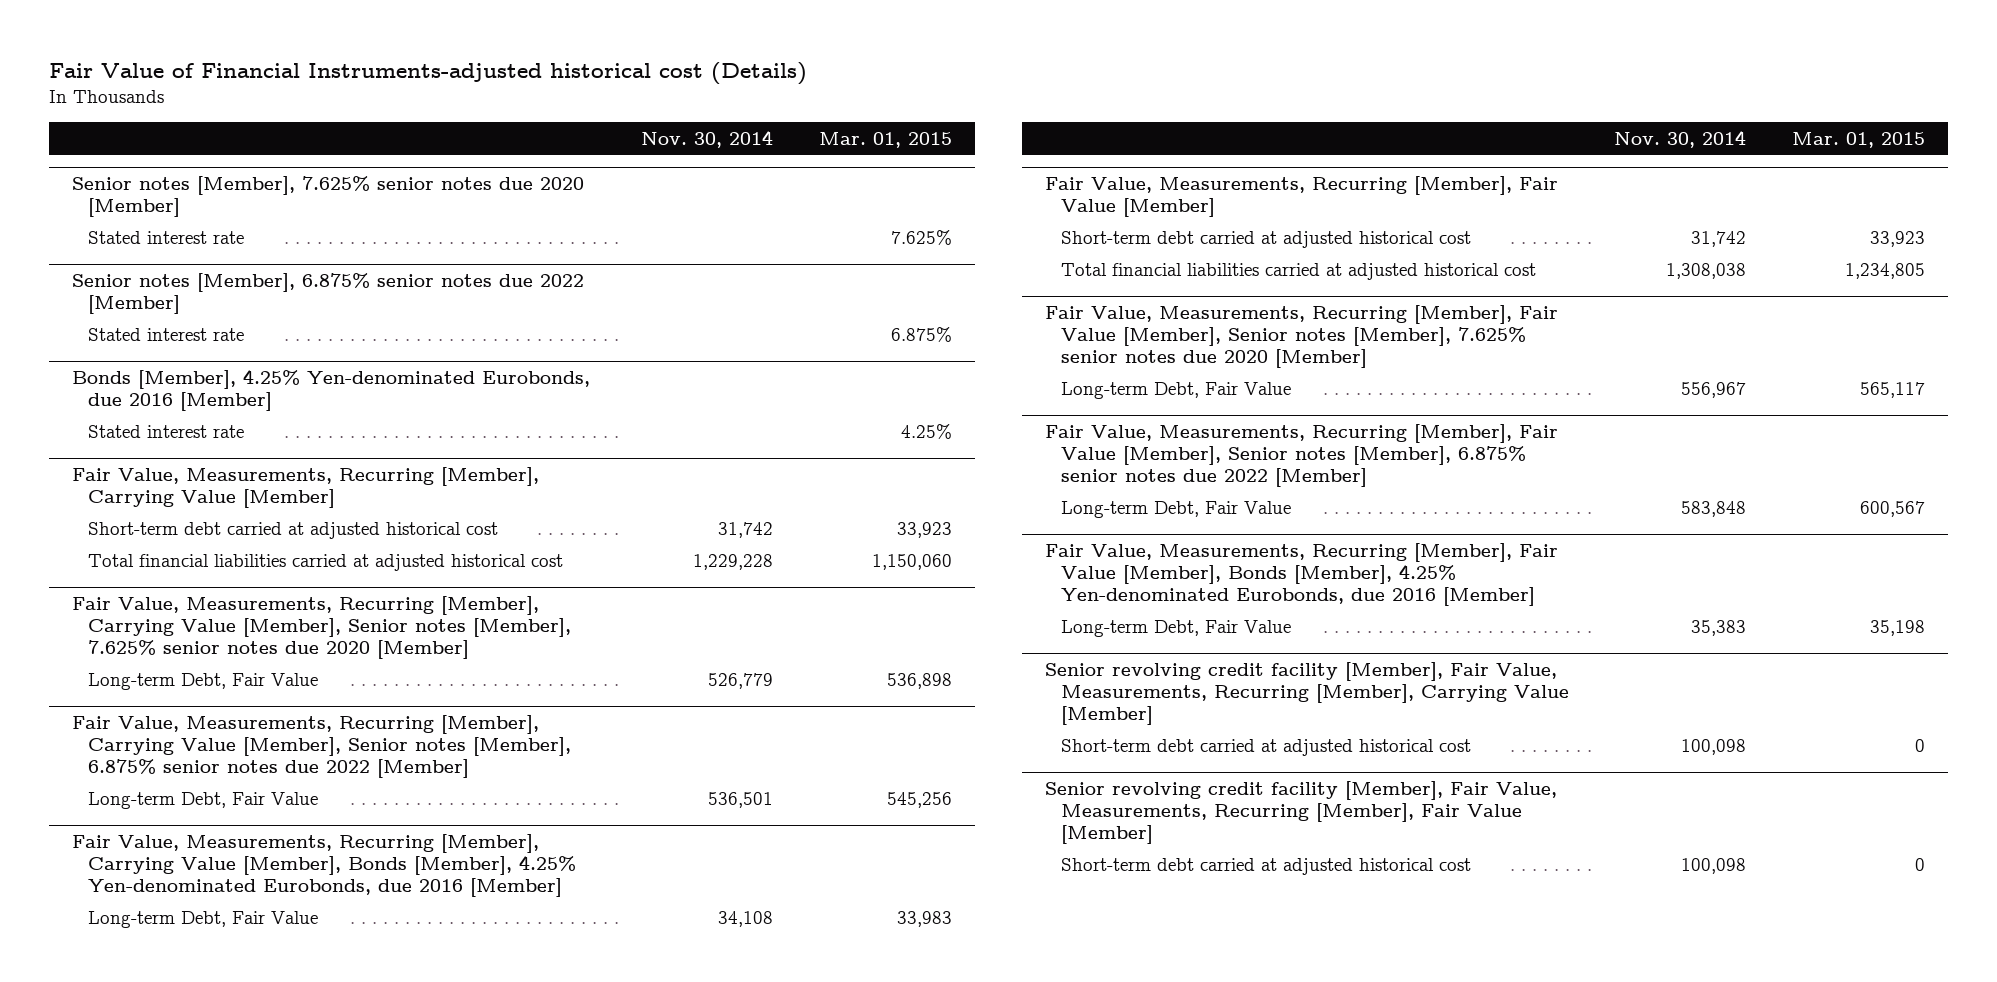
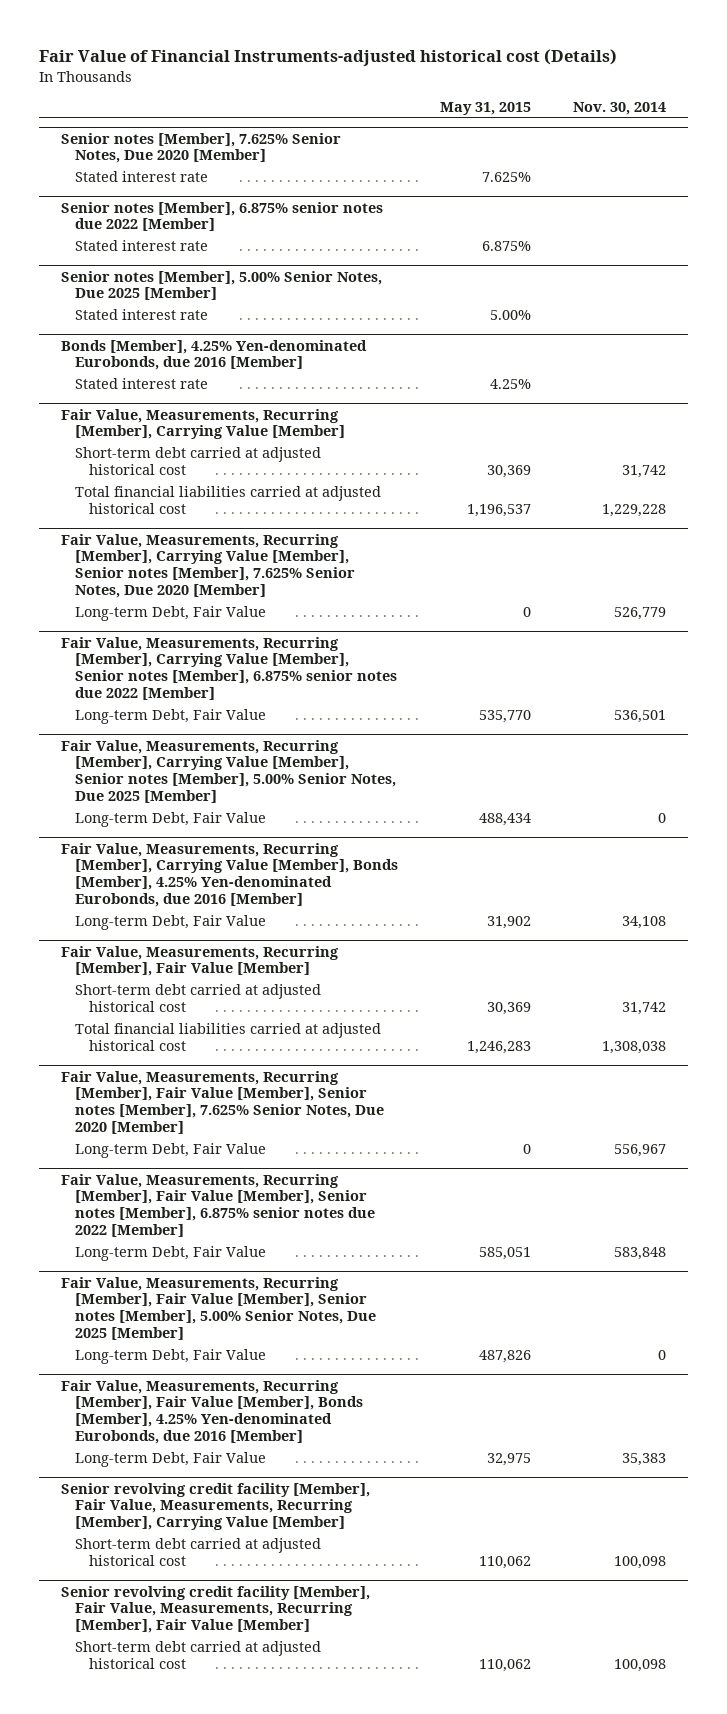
[819,131,953,148] Mar. 01, 2015 -> none
none -> [440,102,532,116] May 31, 2015
[71,175,584,217] Senior notes [Member], 7.625% senior notes due 2020 [Member] -> [60,132,341,164] Senior notes [Member], 7.625% Senior Notes, Due 2020 [Member]
none -> [60,270,382,301] Senior notes [Member], 5.00% Senior Notes, Due 2025 [Member]
none -> [74,309,208,321] Stated interest rate
[71,595,571,659] Fair Value, Measurements, Recurring [Member], Carrying Value [Member], Senior notes [Member], 7.625% senior notes due 2020 [Member] -> [60,533,355,599] Fair Value, Measurements, Recurring [Member], Carrying Value [Member], Senior notes [Member], 7.625% Senior Notes, Due 2020 [Member]
none -> [60,739,396,804] Fair Value, Measurements, Recurring [Member], Carrying Value [Member], Senior notes [Member], 5.00% Senior Notes, Due 2025 [Member]
none -> [74,812,266,828] Long-term Debt, Fair Value
[1044,304,1558,368] Fair Value, Measurements, Recurring [Member], Fair Value [Member], Senior notes [Member], 7.625% senior notes due 2020 [Member] -> [60,1070,384,1135] Fair Value, Measurements, Recurring [Member], Fair Value [Member], Senior notes [Member], 7.625% Senior Notes, Due 2020 [Member]
none -> [60,1276,376,1341] Fair Value, Measurements, Recurring [Member], Fair Value [Member], Senior notes [Member], 5.00% Senior Notes, Due 2025 [Member]
none -> [74,1349,266,1365] Long-term Debt, Fair Value

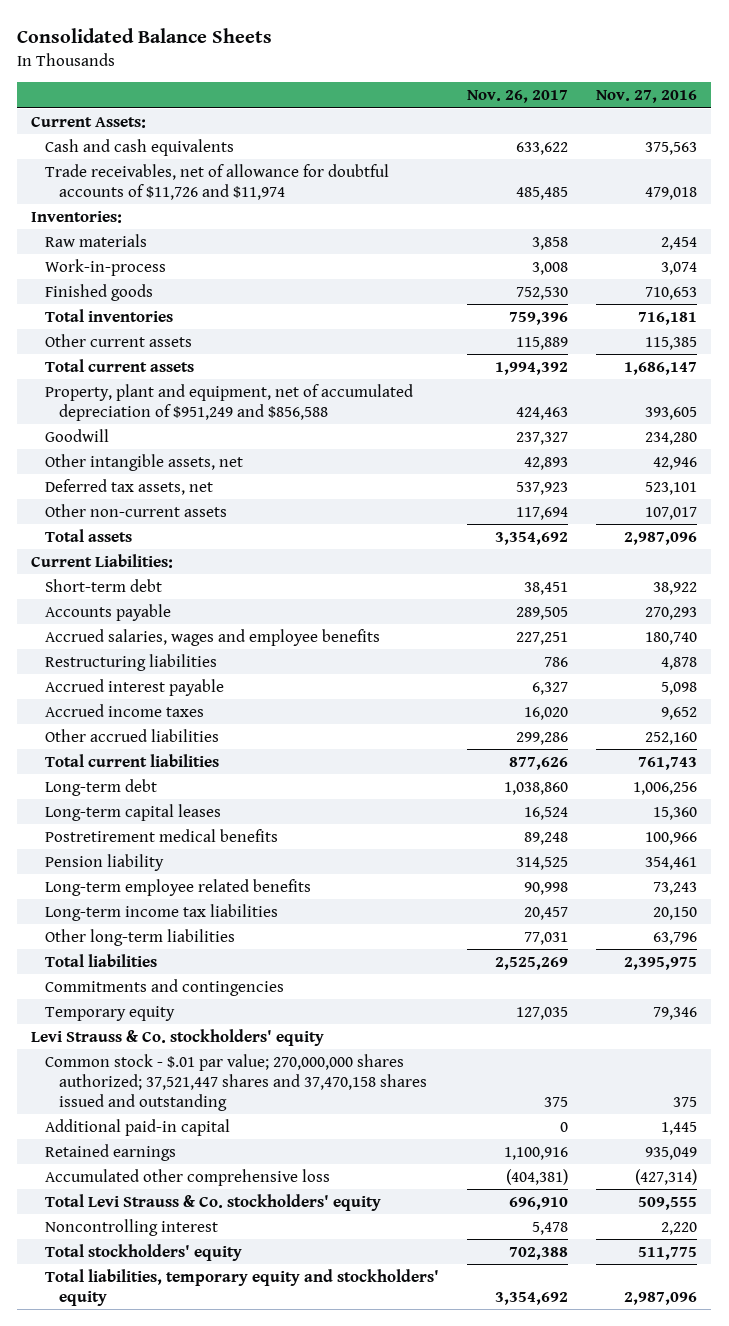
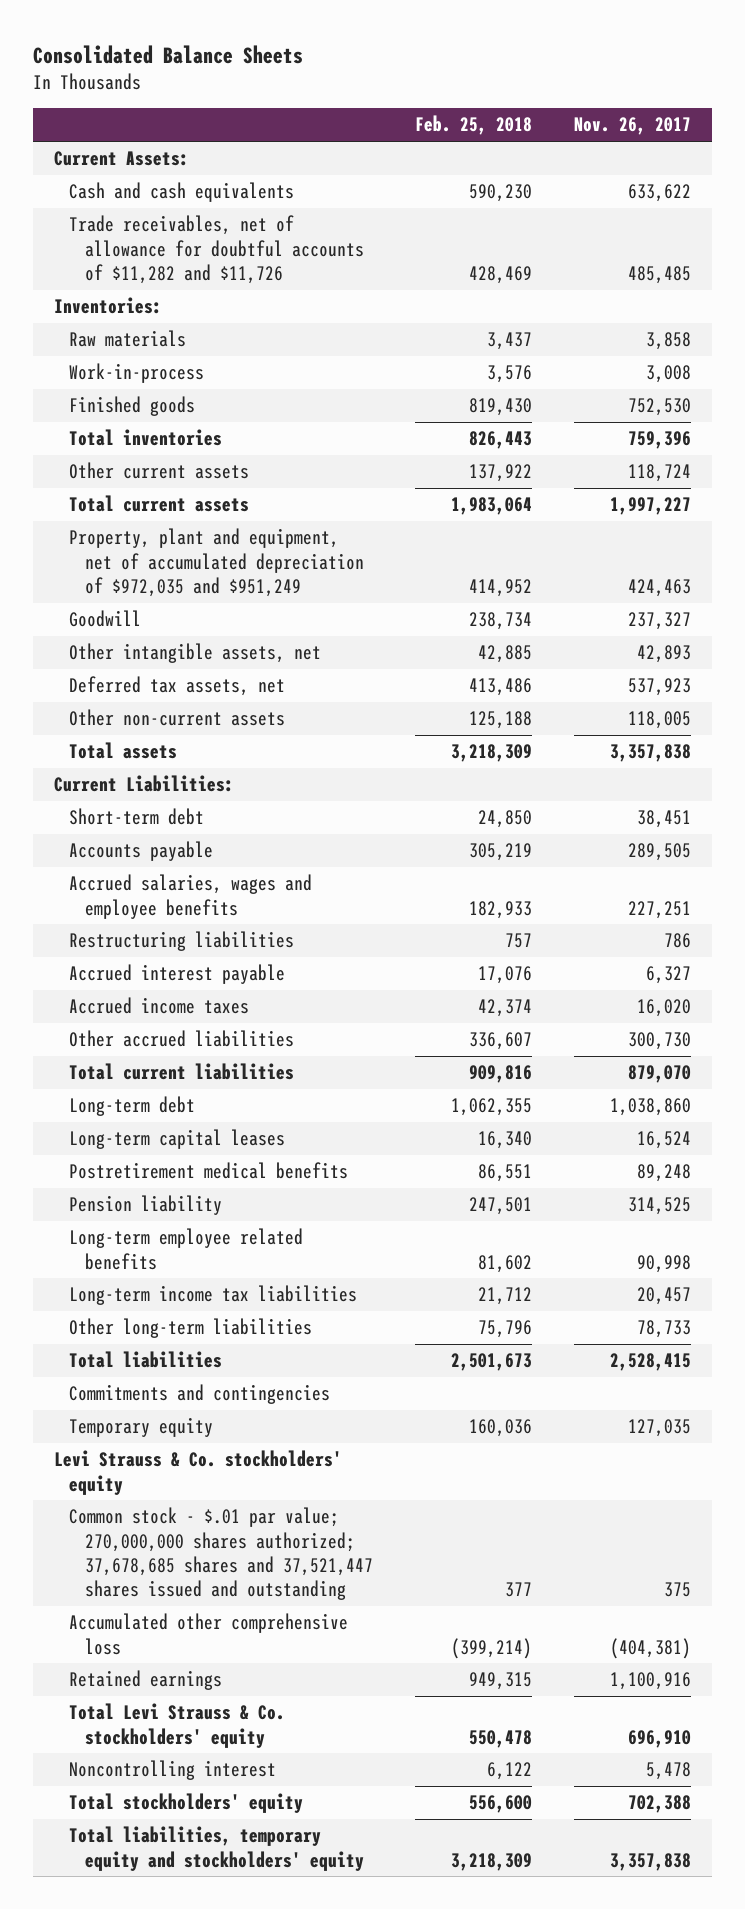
[596,90,698,104] Nov. 27, 2016 -> none
none -> [414,115,532,136] Feb. 25, 2018
[44,163,389,200] Trade receivables, net of allowance for doubtful accounts of $11,726 and $11,974 -> [69,215,364,284] Trade receivables, net of allowance for doubtful accounts of $11,282 and $11,726
[516,336,569,350] 115,889 -> [627,464,691,483] 118,724
[495,361,569,375] 1,994,392 -> [609,497,691,516] 1,997,227
[44,383,413,421] Property, plant and equipment, net of accumulated depreciation of $951,249 and $856,588 -> [69,528,364,597] Property, plant and equipment, net of accumulated depreciation of $972,035 and $951,249
[516,506,569,520] 117,694 -> [627,711,691,730] 118,005
[495,531,569,545] 3,354,692 -> [609,744,691,763] 3,357,838
[516,731,569,745] 299,286 -> [627,1032,691,1051] 300,730
[509,756,569,770] 877,626 -> [627,1065,691,1084] 879,070
[524,931,569,945] 77,031 -> [636,1320,691,1339] 78,733
[495,956,569,970] 2,525,269 -> [609,1353,691,1372] 2,528,415
[44,1118,230,1136] Additional paid-in capital -> none
[44,1053,427,1111] Common stock - $.01 par value; 270,000,000 shares authorized; 37,521,447 shares and 37,470,158 shares issued and outstanding -> [69,1507,373,1601] Common stock - $.01 par value; 270,000,000 shares authorized; 37,678,685 shares and 37,521,447 shares issued and outstanding
[44,1143,176,1161] Retained earnings -> [69,1670,223,1691] Retained earnings
[495,1291,569,1305] 3,354,692 -> [609,1852,691,1871] 3,357,838

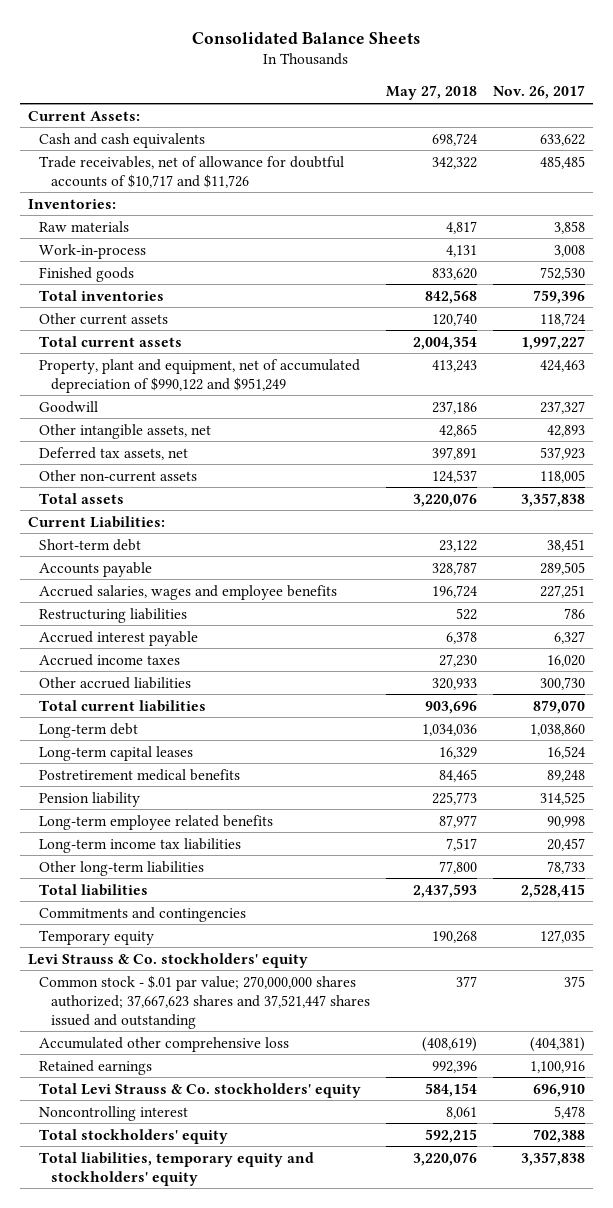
[414,115,532,136] Feb. 25, 2018 -> none
none -> [385,85,477,101] May 27, 2018
[69,215,364,284] Trade receivables, net of allowance for doubtful accounts of $11,282 and $11,726 -> [39,155,345,188] Trade receivables, net of allowance for doubtful accounts of $10,717 and $11,726
[69,528,364,597] Property, plant and equipment, net of accumulated depreciation of $972,035 and $951,249 -> [39,358,361,393] Property, plant and equipment, net of accumulated depreciation of $990,122 and $951,249
[69,1507,373,1601] Common stock - $.01 par value; 270,000,000 shares authorized; 37,678,685 shares and 37,521,447 shares issued and outstanding -> [39,974,370,1029] Common stock - $.01 par value; 270,000,000 shares authorized; 37,667,623 shares and 37,521,447 shares issued and outstanding

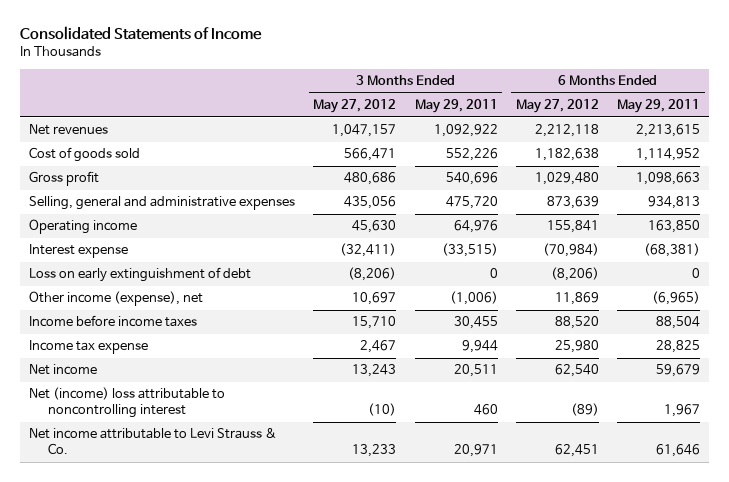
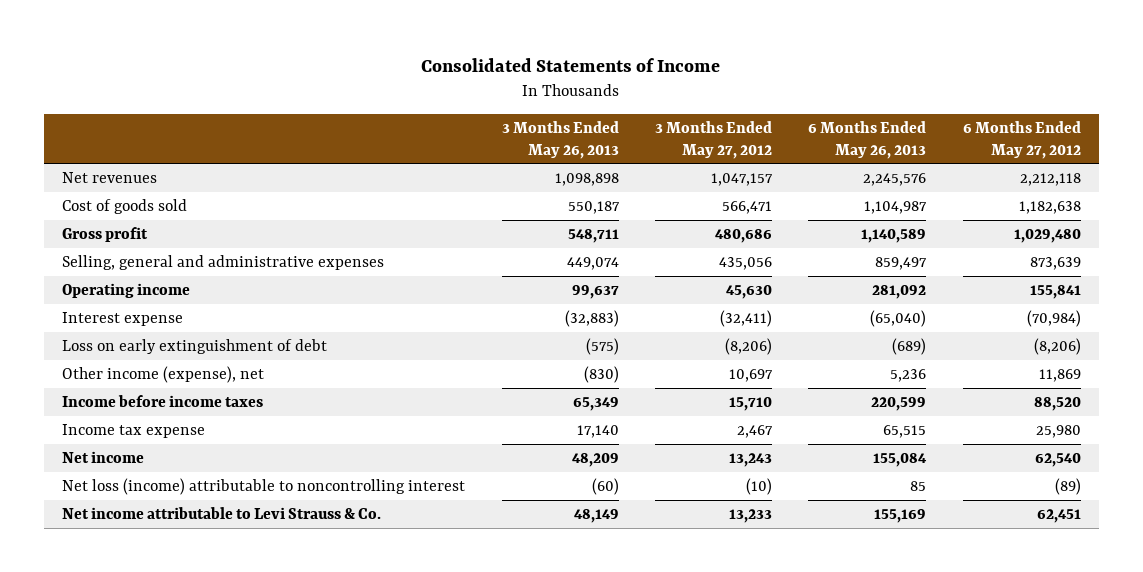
[414,99,498,114] May 29, 2011 -> none
[617,99,701,114] May 29, 2011 -> none
none -> [501,120,619,159] 3 Months Ended May 26, 2013
none -> [808,120,927,159] 6 Months Ended May 26, 2013
[29,387,226,419] Net (income) loss attributable to noncontrolling interest -> [62,478,466,496] Net loss (income) attributable to noncontrolling interest

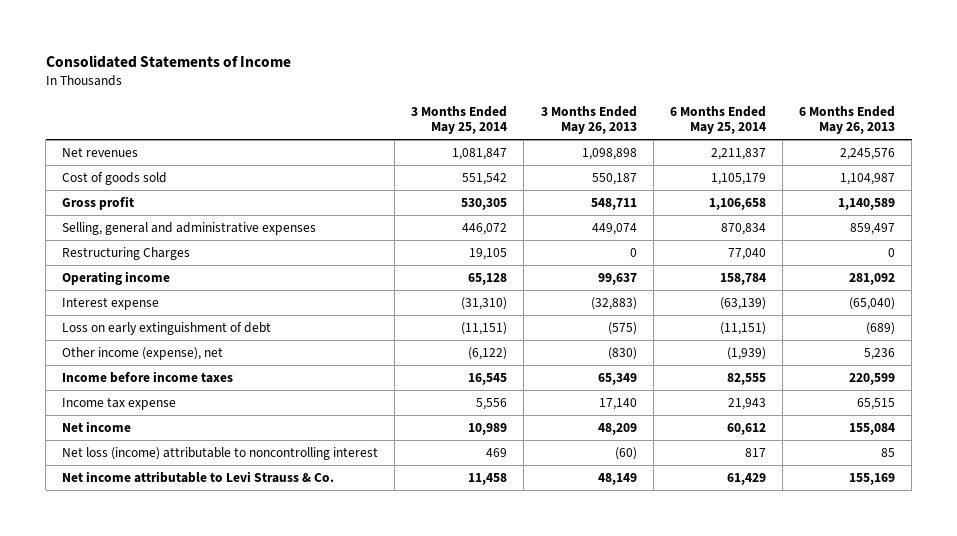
[654,120,772,159] 3 Months Ended May 27, 2012 -> none
[962,120,1081,159] 6 Months Ended May 27, 2012 -> none
none -> [411,105,508,135] 3 Months Ended May 25, 2014
none -> [669,105,766,135] 6 Months Ended May 25, 2014
none -> [62,246,191,260] Restructuring Charges

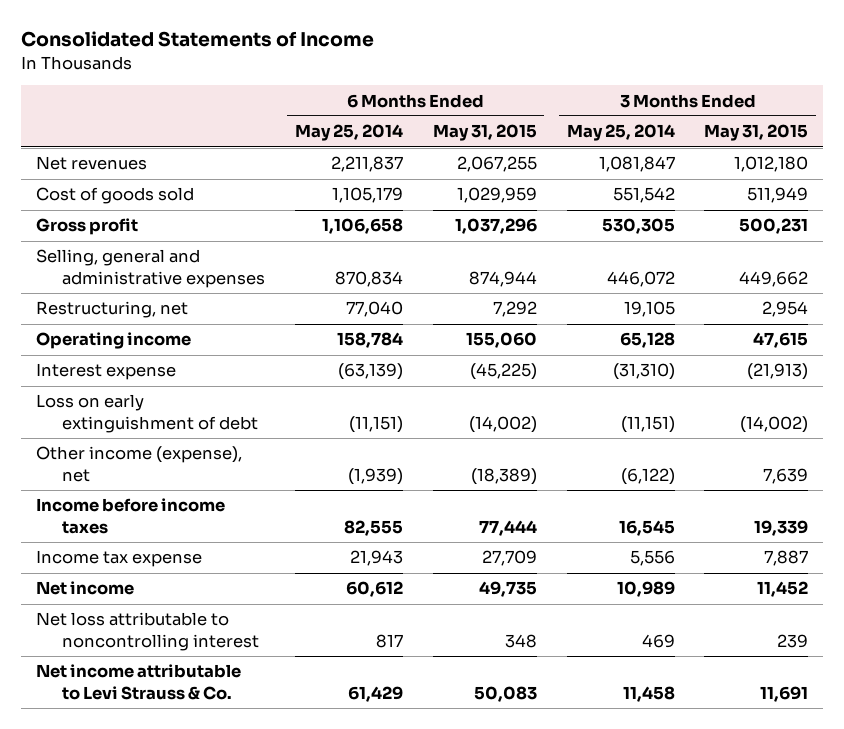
[540,105,637,135] 3 Months Ended May 26, 2013 -> none
[798,105,895,135] 6 Months Ended May 26, 2013 -> none
none -> [432,124,537,142] May 31, 2015
none -> [704,124,809,142] May 31, 2015
[62,246,191,260] Restructuring Charges -> [35,301,188,319] Restructuring, net
[62,446,379,460] Net loss (income) attributable to noncontrolling interest -> [35,612,260,651] Net loss attributable to noncontrolling interest

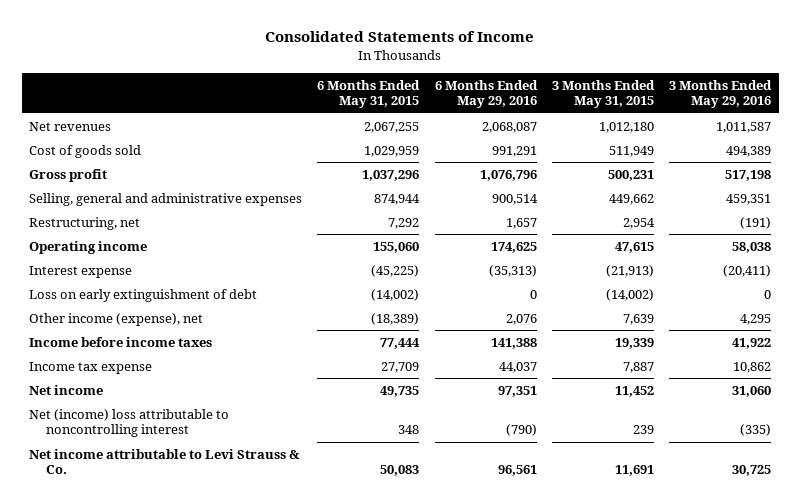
[294,124,403,142] May 25, 2014 -> none
[566,124,675,142] May 25, 2014 -> none
none -> [434,79,538,109] 6 Months Ended May 29, 2016
none -> [668,79,772,109] 3 Months Ended May 29, 2016
[35,612,260,651] Net loss attributable to noncontrolling interest -> [29,408,230,438] Net (income) loss attributable to noncontrolling interest

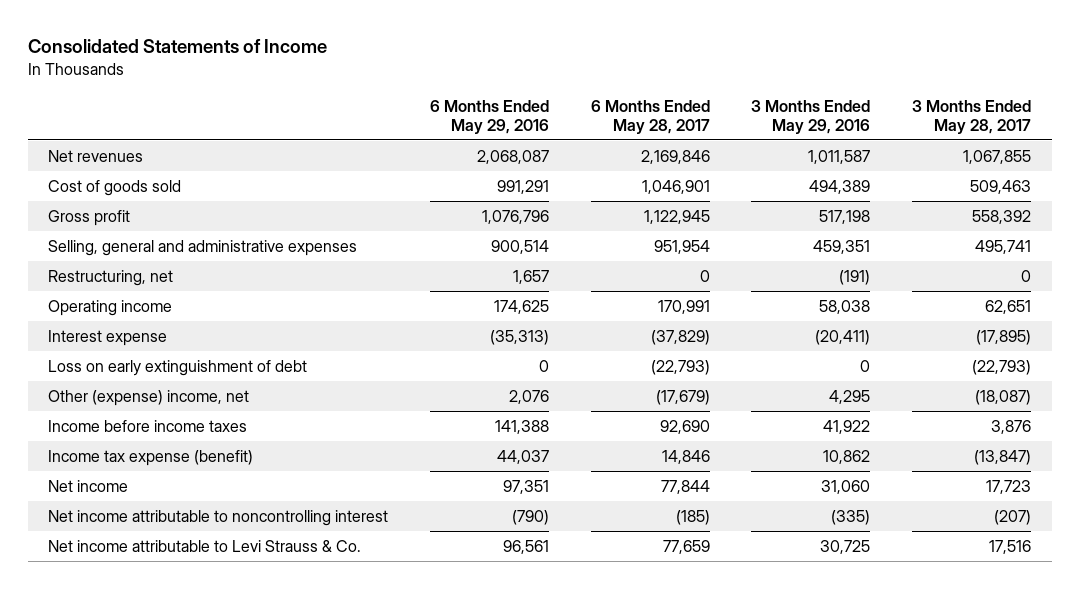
[317,79,421,109] 6 Months Ended May 31, 2015 -> none
[551,79,655,109] 3 Months Ended May 31, 2015 -> none
none -> [590,99,710,134] 6 Months Ended May 28, 2017
none -> [911,99,1031,134] 3 Months Ended May 28, 2017
[29,312,204,326] Other income (expense), net -> [48,389,250,406] Other (expense) income, net
[29,361,153,374] Income tax expense -> [48,449,254,466] Income tax expense (benefit)
[29,408,230,438] Net (income) loss attributable to noncontrolling interest -> [48,509,389,526] Net income attributable to noncontrolling interest

